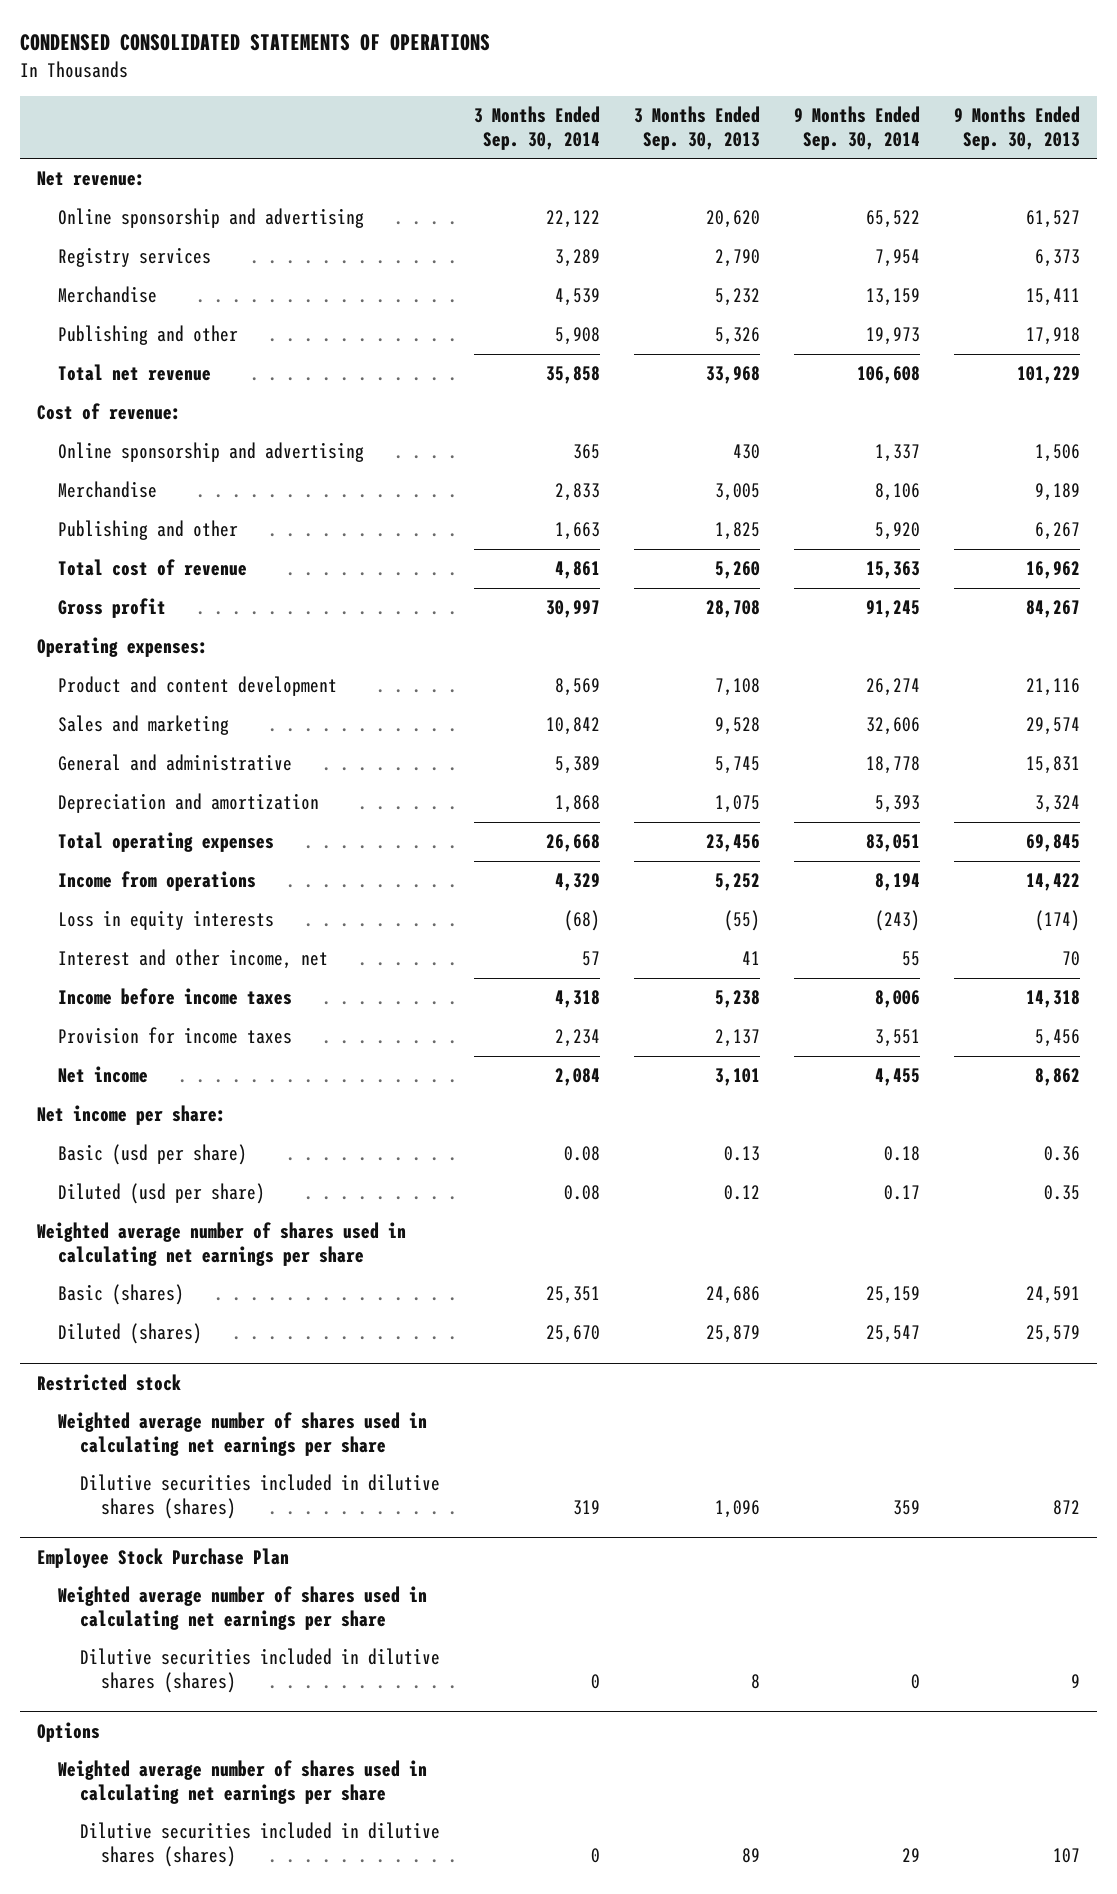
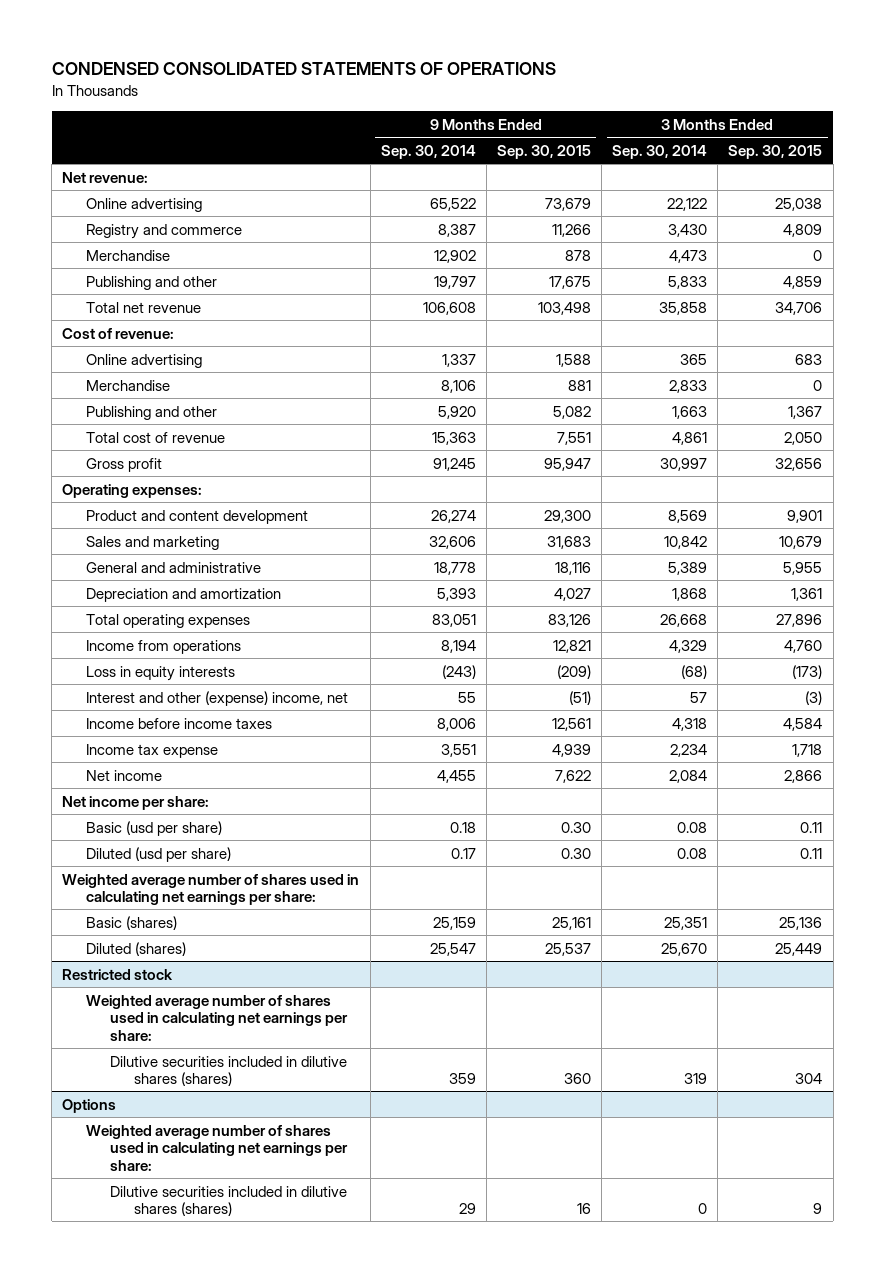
[633,106,760,150] 3 Months Ended Sep. 30, 2013 -> none
[953,106,1080,150] 9 Months Ended Sep. 30, 2013 -> none
none -> [496,144,591,159] Sep. 30, 2015
none -> [728,144,823,159] Sep. 30, 2015
[58,247,212,268] Registry services -> none
[58,208,365,229] Online sponsorship and advertising -> [86,197,203,212] Online advertising
none -> [86,223,243,239] Registry and commerce
[554,288,600,307] 4,539 -> [669,249,708,263] 4,473
[865,288,920,307] 13,159 -> [433,249,476,263] 12,902
[554,327,600,346] 5,908 -> [668,275,708,289] 5,833
[865,327,920,346] 19,973 -> [433,275,476,289] 19,797
[58,442,365,463] Online sponsorship and advertising -> [86,353,203,368] Online advertising
[58,949,329,970] Interest and other income, net -> [86,690,349,706] Interest and other (expense) income, net
[58,1027,293,1045] Provision for income taxes -> [86,743,219,758] Income tax expense
[37,1222,407,1266] Weighted average number of shares used in calculating net earnings per share -> [62,873,360,906] Weighted average number of shares used in calculating net earnings per share:
[58,1412,428,1456] Weighted average number of shares used in calculating net earnings per share -> [86,994,349,1041] Weighted average number of shares used in calculating net earnings per share:
[37,1547,290,1568] Employee Stock Purchase Plan -> none
[58,1586,428,1630] Weighted average number of shares used in calculating net earnings per share -> none
[79,1648,440,1693] Dilutive securities included in dilutive shares (shares) -> none
[58,1760,428,1804] Weighted average number of shares used in calculating net earnings per share -> [86,1124,349,1171] Weighted average number of shares used in calculating net earnings per share:

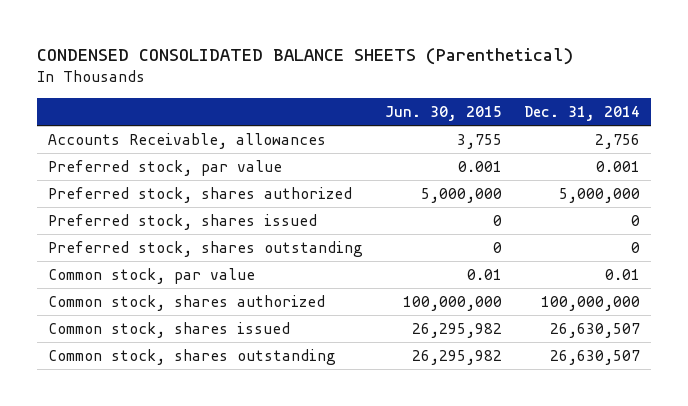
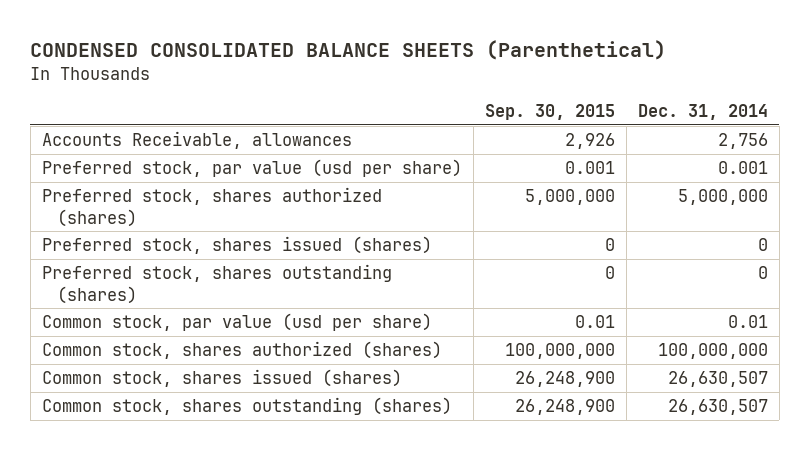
[384,105,502,121] Jun. 30, 2015 -> none
none -> [484,104,615,121] Sep. 30, 2015
[48,160,283,177] Preferred stock, par value -> [41,159,462,178] Preferred stock, par value (usd per share)
[48,187,353,204] Preferred stock, shares authorized -> [41,187,382,227] Preferred stock, shares authorized (shares)
[48,214,318,231] Preferred stock, shares issued -> [41,236,432,255] Preferred stock, shares issued (shares)
[48,241,364,258] Preferred stock, shares outstanding -> [41,264,392,304] Preferred stock, shares outstanding (shares)
[48,268,256,285] Common stock, par value -> [41,313,432,332] Common stock, par value (usd per share)
[48,295,326,312] Common stock, shares authorized -> [41,341,442,360] Common stock, shares authorized (shares)
[48,322,291,339] Common stock, shares issued -> [41,369,402,388] Common stock, shares issued (shares)
[48,349,337,366] Common stock, shares outstanding -> [41,397,452,416] Common stock, shares outstanding (shares)

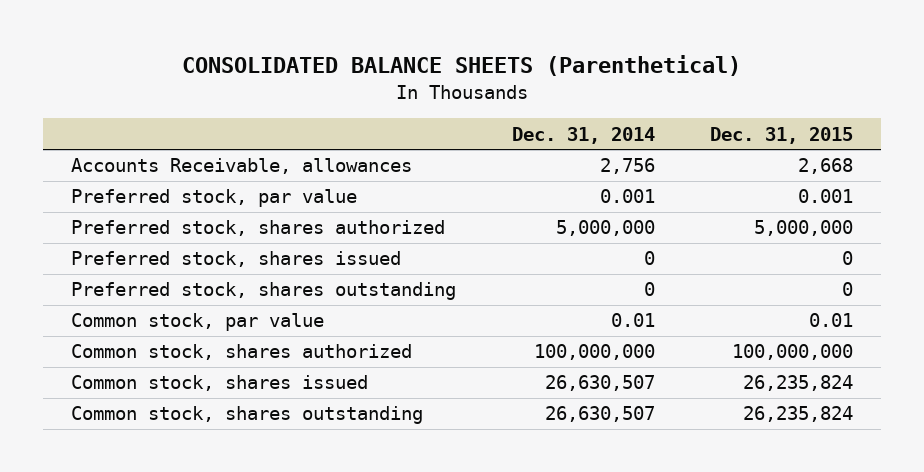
[30,40,667,61] CONDENSED CONSOLIDATED BALANCE SHEETS (Parenthetical) -> [182,55,742,77] CONSOLIDATED BALANCE SHEETS (Parenthetical)
[484,104,615,121] Sep. 30, 2015 -> none
none -> [710,126,854,144] Dec. 31, 2015
[41,159,462,178] Preferred stock, par value (usd per share) -> [71,189,358,208] Preferred stock, par value
[41,187,382,227] Preferred stock, shares authorized (shares) -> [71,220,446,237] Preferred stock, shares authorized
[41,236,432,255] Preferred stock, shares issued (shares) -> [71,251,402,268] Preferred stock, shares issued
[41,264,392,304] Preferred stock, shares outstanding (shares) -> [71,282,457,301] Preferred stock, shares outstanding
[41,313,432,332] Common stock, par value (usd per share) -> [71,313,325,332] Common stock, par value
[41,341,442,360] Common stock, shares authorized (shares) -> [71,344,413,361] Common stock, shares authorized
[41,369,402,388] Common stock, shares issued (shares) -> [71,375,369,392] Common stock, shares issued
[41,397,452,416] Common stock, shares outstanding (shares) -> [71,406,424,425] Common stock, shares outstanding

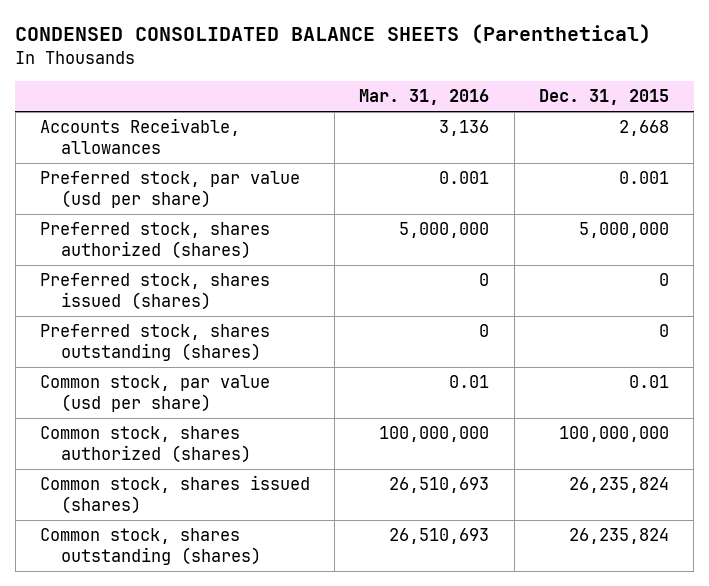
[182,55,742,77] CONSOLIDATED BALANCE SHEETS (Parenthetical) -> [15,24,652,45] CONDENSED CONSOLIDATED BALANCE SHEETS (Parenthetical)
[511,126,655,144] Dec. 31, 2014 -> none
none -> [359,88,490,105] Mar. 31, 2016
[71,189,358,208] Preferred stock, par value -> [39,171,300,208] Preferred stock, par value (usd per share)
[71,220,446,237] Preferred stock, shares authorized -> [39,222,270,259] Preferred stock, shares authorized (shares)
[71,251,402,268] Preferred stock, shares issued -> [39,273,270,310] Preferred stock, shares issued (shares)
[71,282,457,301] Preferred stock, shares outstanding -> [39,324,270,361] Preferred stock, shares outstanding (shares)
[71,313,325,332] Common stock, par value -> [39,375,270,412] Common stock, par value (usd per share)
[71,344,413,361] Common stock, shares authorized -> [39,426,251,463] Common stock, shares authorized (shares)
[71,375,369,392] Common stock, shares issued -> [39,475,310,514] Common stock, shares issued (shares)
[71,406,424,425] Common stock, shares outstanding -> [39,528,261,565] Common stock, shares outstanding (shares)

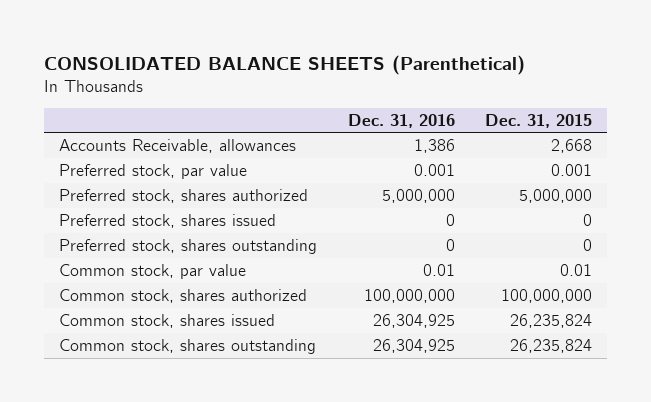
[15,24,652,45] CONDENSED CONSOLIDATED BALANCE SHEETS (Parenthetical) -> [44,54,526,75] CONSOLIDATED BALANCE SHEETS (Parenthetical)
[359,88,490,105] Mar. 31, 2016 -> none
none -> [347,113,455,128] Dec. 31, 2016
[39,171,300,208] Preferred stock, par value (usd per share) -> [59,163,248,179] Preferred stock, par value
[39,222,270,259] Preferred stock, shares authorized (shares) -> [59,188,309,203] Preferred stock, shares authorized
[39,273,270,310] Preferred stock, shares issued (shares) -> [59,213,277,228] Preferred stock, shares issued
[39,324,270,361] Preferred stock, shares outstanding (shares) -> [59,238,318,254] Preferred stock, shares outstanding
[39,375,270,412] Common stock, par value (usd per share) -> [59,263,247,279] Common stock, par value
[39,426,251,463] Common stock, shares authorized (shares) -> [59,288,308,303] Common stock, shares authorized
[39,475,310,514] Common stock, shares issued (shares) -> [59,313,276,328] Common stock, shares issued
[39,528,261,565] Common stock, shares outstanding (shares) -> [59,338,317,354] Common stock, shares outstanding

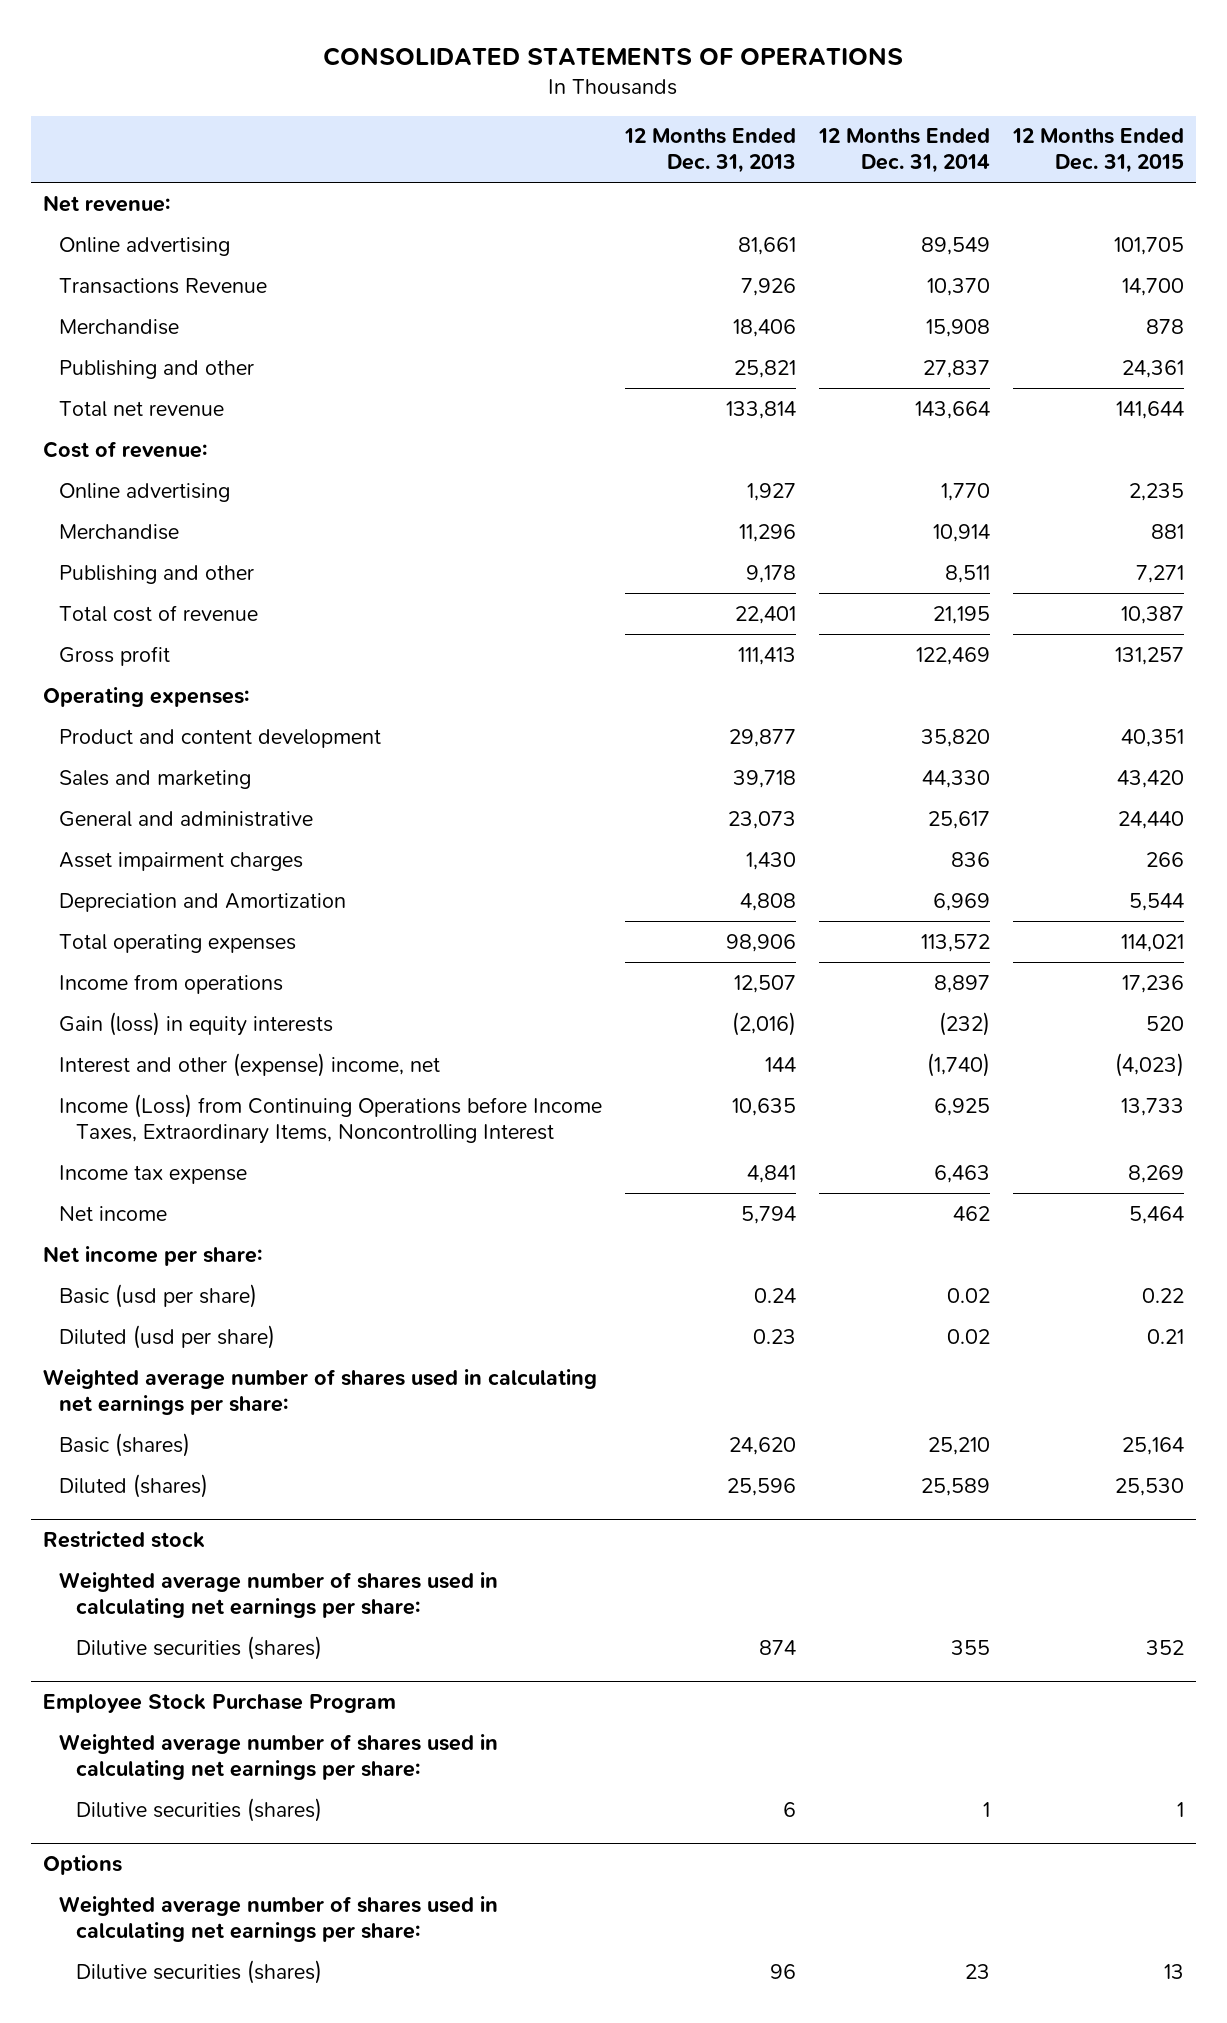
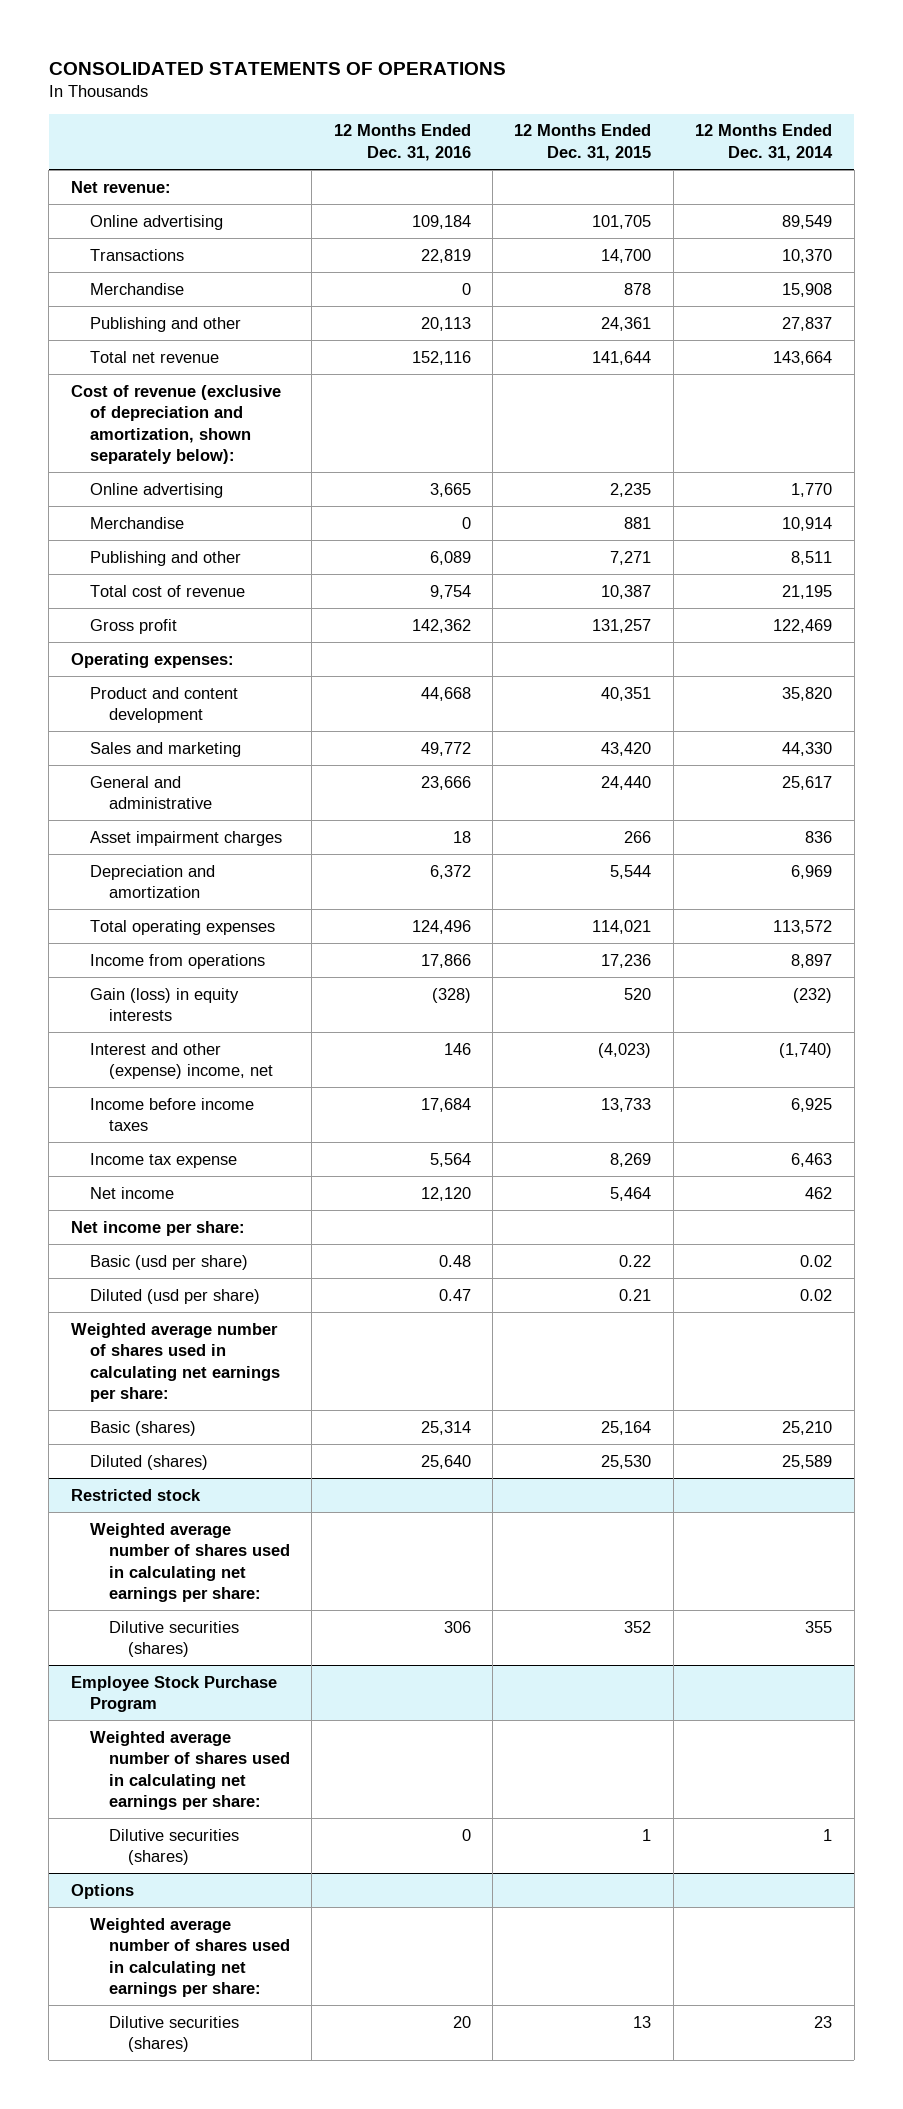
[624,128,797,174] 12 Months Ended Dec. 31, 2013 -> none
none -> [333,124,471,161] 12 Months Ended Dec. 31, 2016
[59,277,268,294] Transactions Revenue -> [89,248,184,261] Transactions
[42,440,207,458] Cost of revenue: -> [70,384,281,464] Cost of revenue (exclusive of depreciation and amortization, shown separately below):
[59,892,347,912] Depreciation and Amortization -> [89,864,215,899] Depreciation and amortization
[59,1093,603,1144] Income (Loss) from Continuing Operations before Income Taxes, Extraordinary Items, Noncontrolling Interest -> [89,1097,254,1132] Income before income taxes

